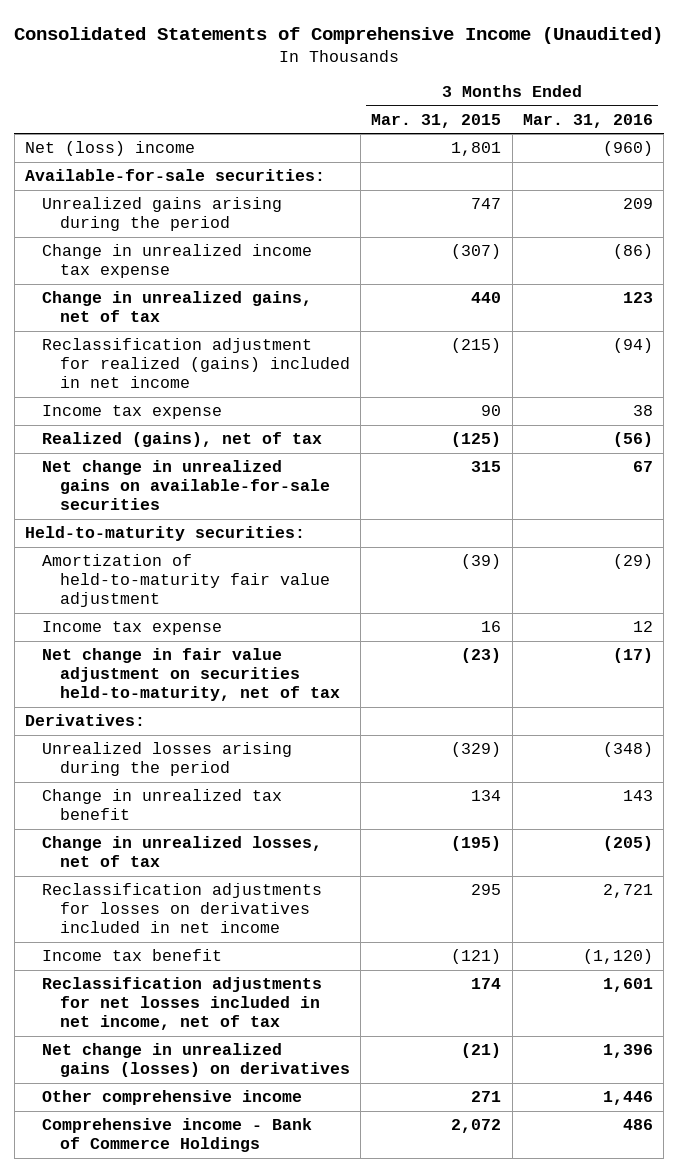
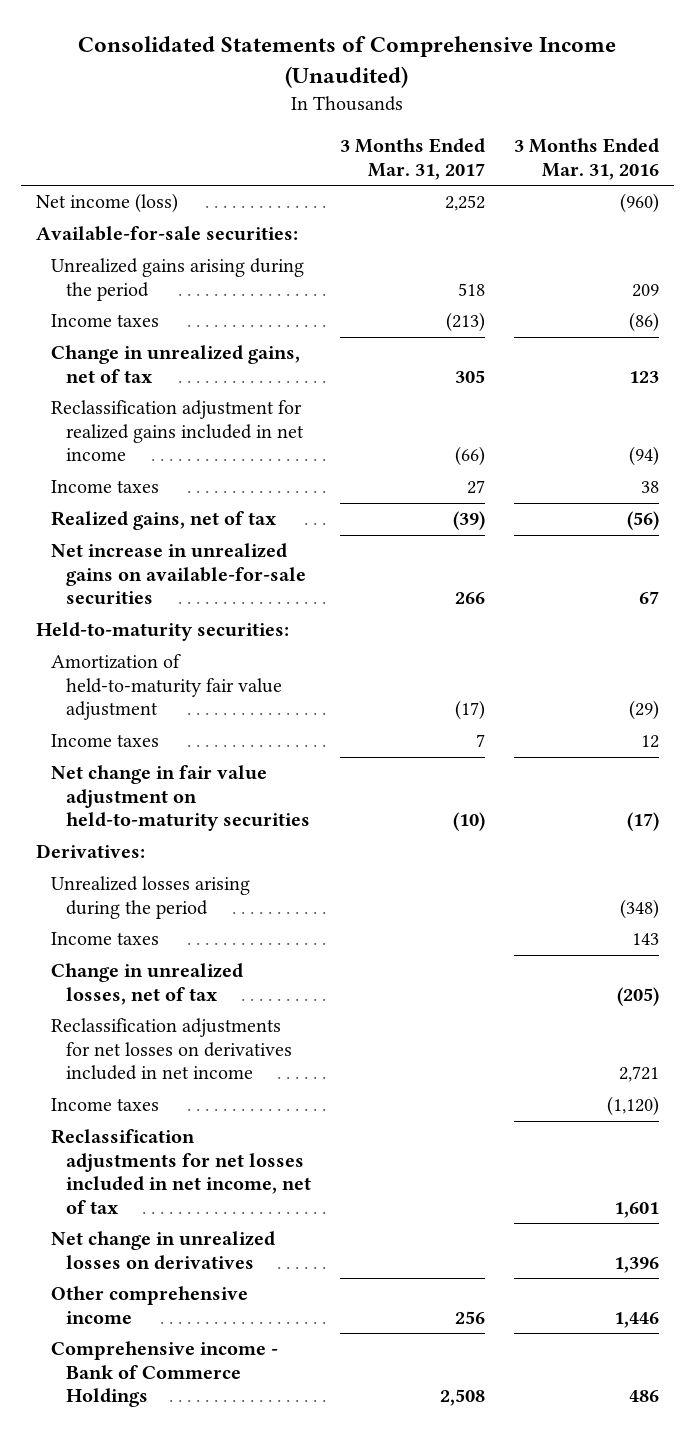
[371,113,502,128] Mar. 31, 2015 -> none
none -> [340,138,486,180] 3 Months Ended Mar. 31, 2017
[24,141,195,157] Net (loss) income -> [35,193,178,214] Net income (loss)
[42,244,313,279] Change in unrealized income tax expense -> [50,314,159,328] Income taxes
[42,338,350,389] Reclassification adjustment for realized (gains) included in net income -> [50,400,305,462] Reclassification adjustment for realized gains included in net income
[42,405,223,420] Income tax expense -> [50,480,159,494] Income taxes
[42,432,323,448] Realized (gains), net of tax -> [50,511,277,531] Realized gains, net of tax
[42,460,330,511] Net change in unrealized gains on available-for-sale securities -> [50,543,307,606] Net increase in unrealized gains on available-for-sale securities
[42,621,223,636] Income tax expense -> [50,734,159,748] Income taxes
[42,648,340,702] Net change in fair value adjustment on securities held-to-maturity, net of tax -> [50,765,311,832] Net change in fair value adjustment on held-to-maturity securities
[42,789,283,821] Change in unrealized tax benefit -> [50,932,159,946] Income taxes
[42,883,323,934] Reclassification adjustments for losses on derivatives included in net income -> [50,1018,293,1081] Reclassification adjustments for net losses on derivatives included in net income
[42,949,223,962] Income tax benefit -> [50,1098,159,1112] Income taxes
[42,1043,350,1078] Net change in unrealized gains (losses) on derivatives -> [50,1231,275,1270] Net change in unrealized losses on derivatives

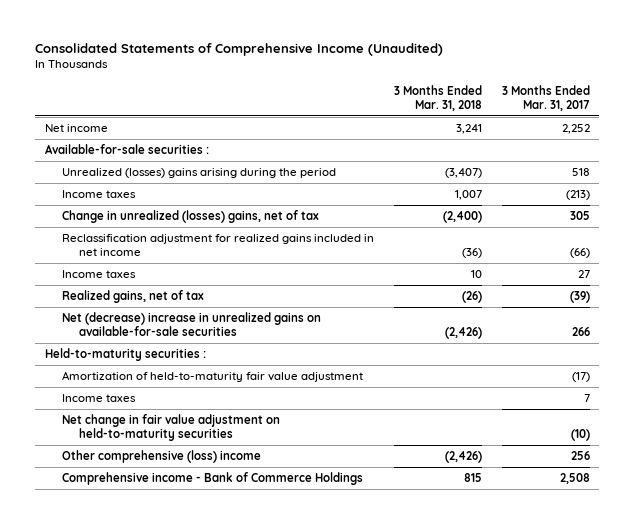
[514,138,660,180] 3 Months Ended Mar. 31, 2016 -> none
none -> [393,84,482,111] 3 Months Ended Mar. 31, 2018
[35,193,178,214] Net income (loss) -> [44,124,108,133] Net income
[35,226,298,242] Available-for-sale securities: -> [44,144,209,155] Available-for-sale securities :
[50,258,304,301] Unrealized gains arising during the period -> [62,168,337,179] Unrealized (losses) gains arising during the period
[50,345,300,383] Change in unrealized gains, net of tax -> [62,210,320,224] Change in unrealized (losses) gains, net of tax
[50,543,307,606] Net increase in unrealized gains on available-for-sale securities -> [62,312,322,337] Net (decrease) increase in unrealized gains on available-for-sale securities
[35,622,289,642] Held-to-maturity securities: -> [44,348,206,362] Held-to-maturity securities :
[35,844,145,859] Derivatives: -> none
[50,876,250,919] Unrealized losses arising during the period -> none
[50,932,159,946] Income taxes -> none
[50,963,243,1005] Change in unrealized losses, net of tax -> none
[50,1018,293,1081] Reclassification adjustments for net losses on derivatives included in net income -> none
[50,1098,159,1112] Income taxes -> none
[50,1129,312,1215] Reclassification adjustments for net losses included in net income, net of tax -> none
[50,1231,275,1270] Net change in unrealized losses on derivatives -> none
[50,1286,248,1324] Other comprehensive income -> [62,450,262,464] Other comprehensive (loss) income

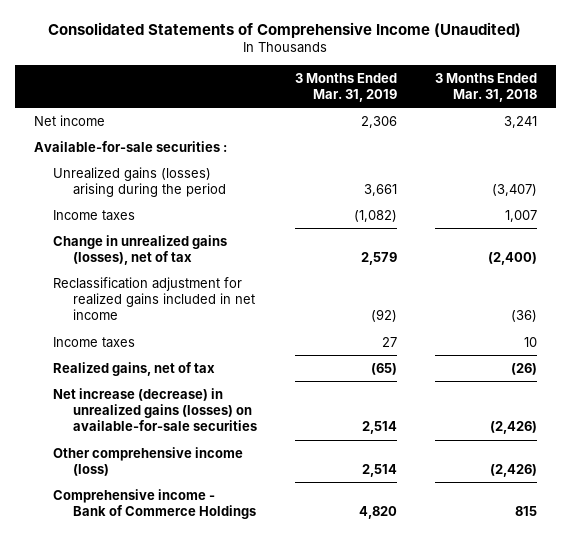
[501,84,590,111] 3 Months Ended Mar. 31, 2017 -> none
none -> [294,72,397,102] 3 Months Ended Mar. 31, 2019
[62,168,337,179] Unrealized (losses) gains arising during the period -> [53,166,227,197] Unrealized gains (losses) arising during the period
[62,210,320,224] Change in unrealized (losses) gains, net of tax -> [53,234,228,265] Change in unrealized gains (losses), net of tax
[44,348,206,362] Held-to-maturity securities : -> none
[62,371,364,383] Amortization of held-to-maturity fair value adjustment -> none
[62,394,137,403] Income taxes -> none
[62,414,281,442] Net change in fair value adjustment on held-to-maturity securities -> none
[62,312,322,337] Net (decrease) increase in unrealized gains on available-for-sale securities -> [53,387,258,432] Net increase (decrease) in unrealized gains (losses) on available-for-sale securities
[62,450,262,464] Other comprehensive (loss) income -> [53,446,244,476] Other comprehensive income (loss)

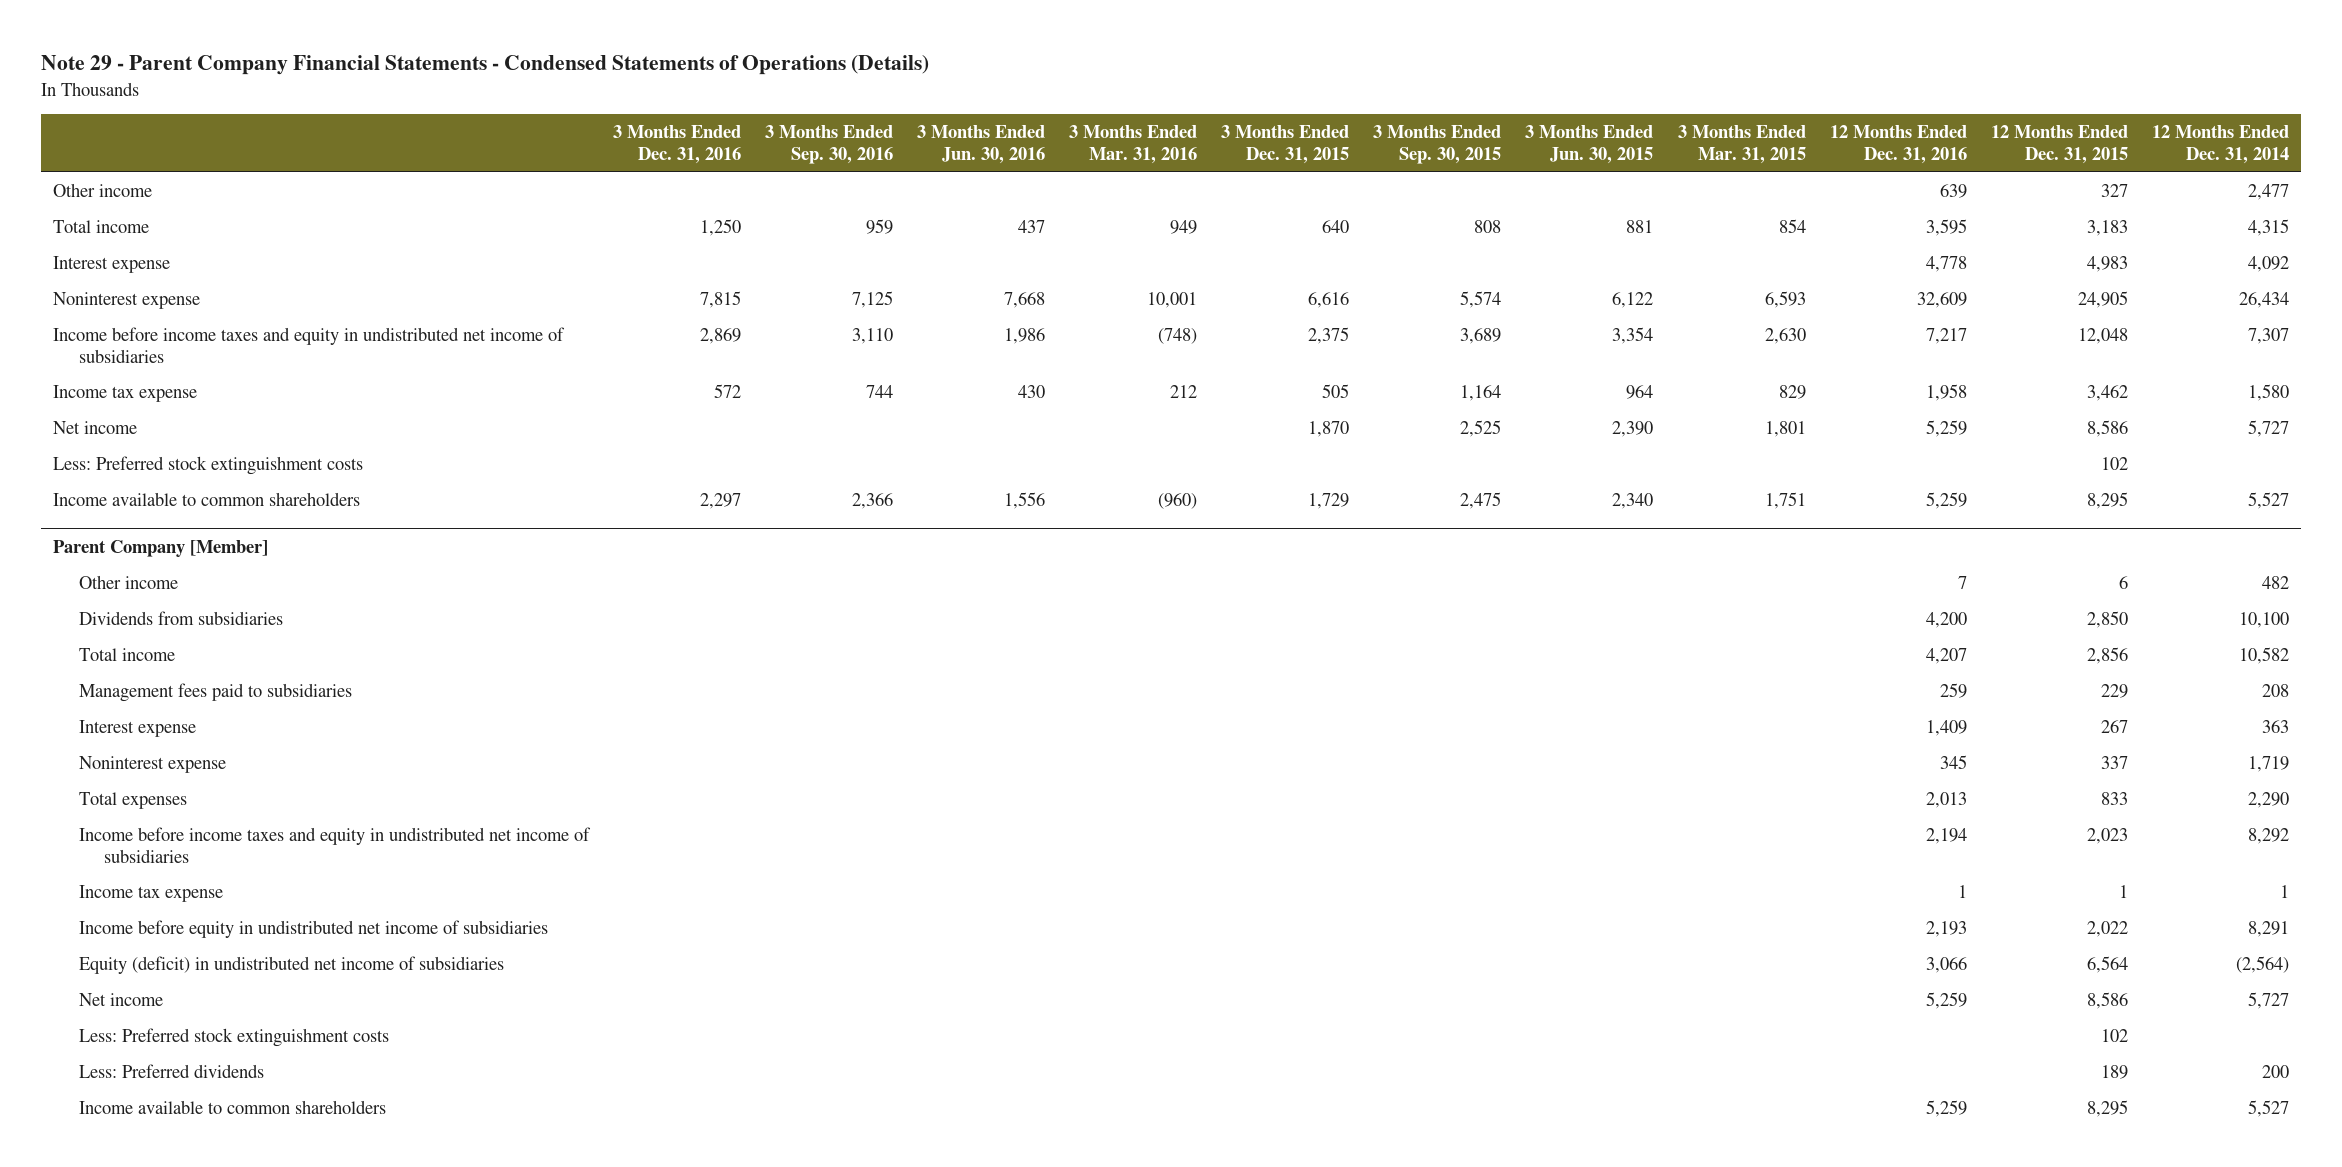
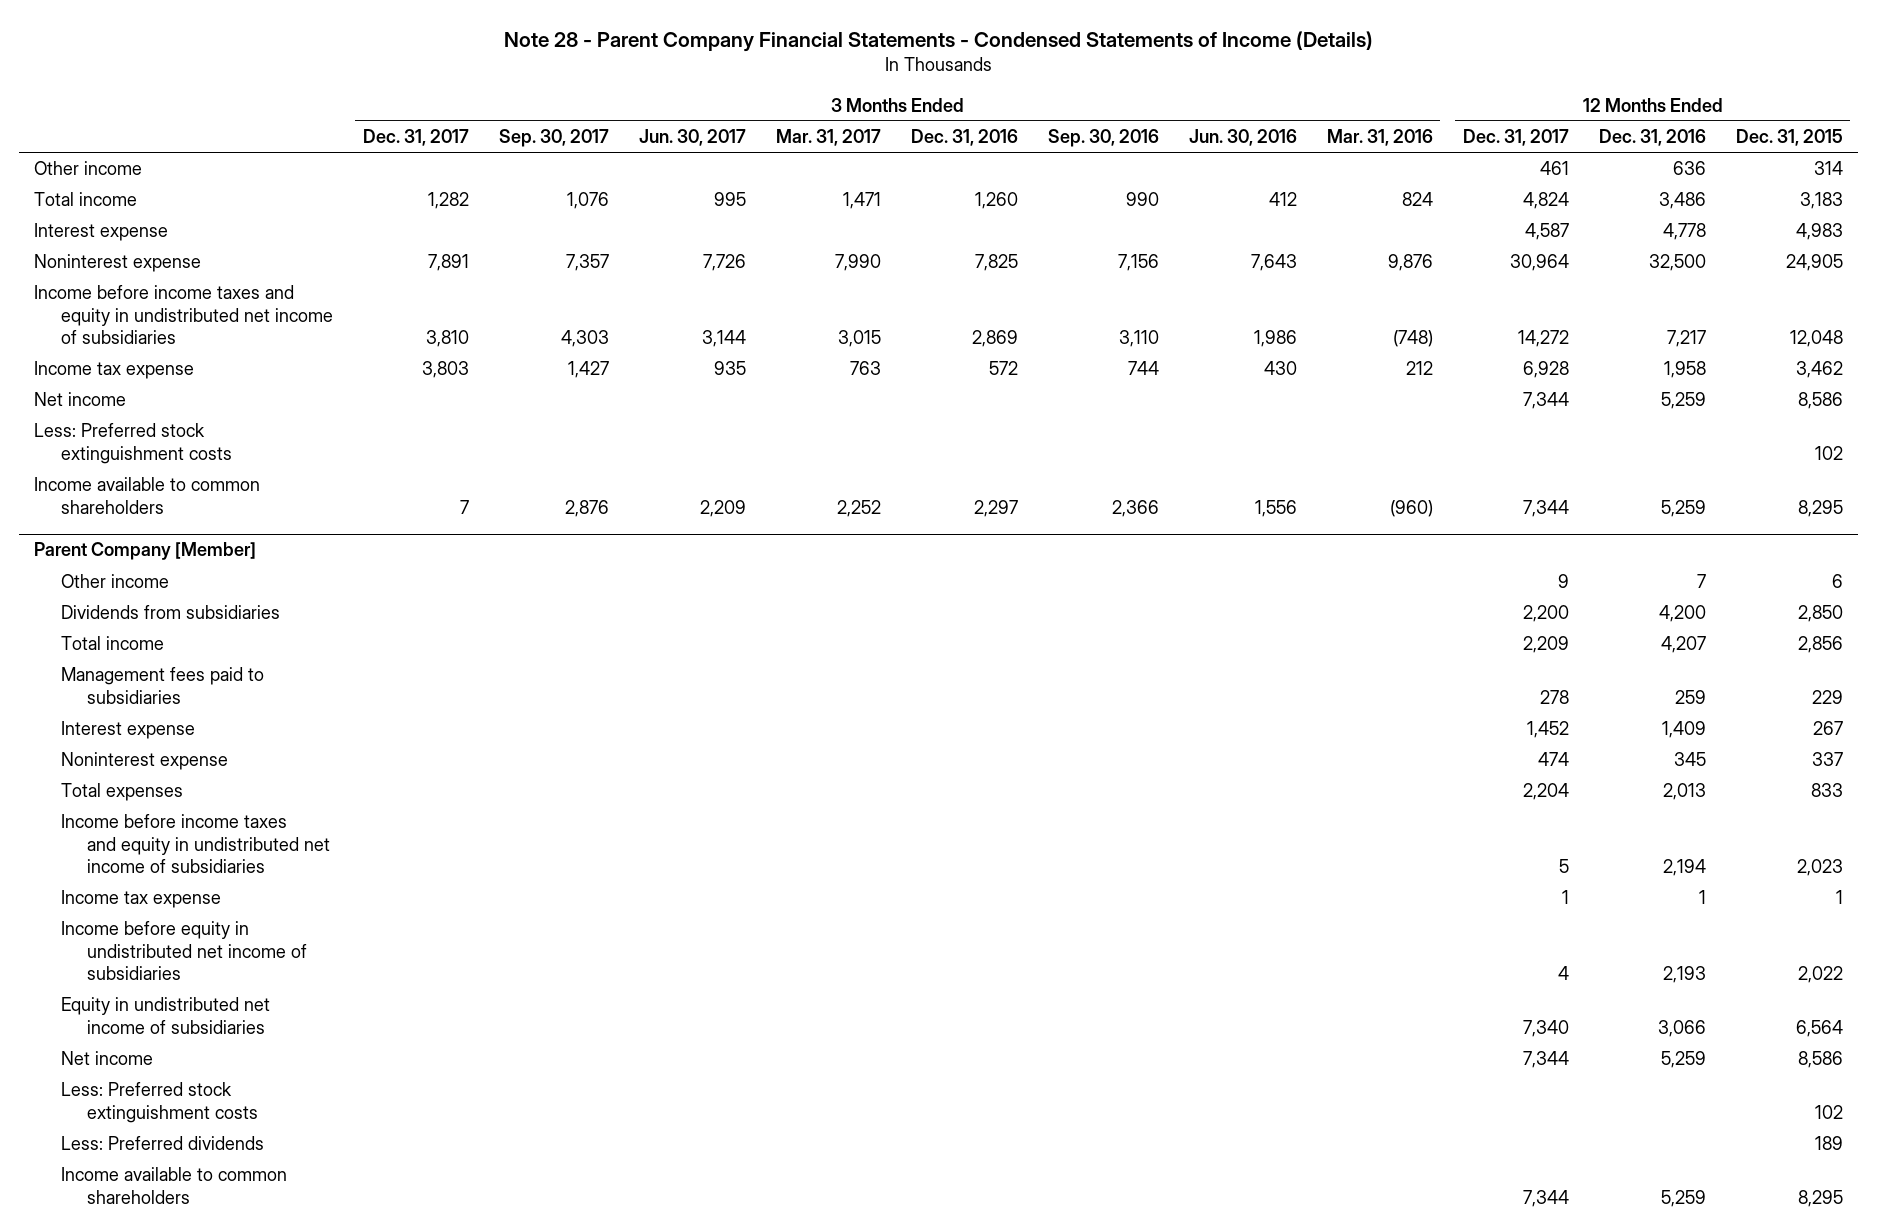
[41,55,930,76] Note 29 - Parent Company Financial Statements - Condensed Statements of Operations (Details) -> [503,31,1373,53] Note 28 - Parent Company Financial Statements - Condensed Statements of Income (Details)
[1221,125,1350,165] 3 Months Ended Dec. 31, 2015 -> none
[1373,125,1502,165] 3 Months Ended Sep. 30, 2015 -> none
[1525,125,1654,165] 3 Months Ended Jun. 30, 2015 -> none
[1677,125,1806,165] 3 Months Ended Mar. 31, 2015 -> none
[2151,125,2289,165] 12 Months Ended Dec. 31, 2014 -> none
none -> [362,129,469,147] Dec. 31, 2017
none -> [498,129,609,148] Sep. 30, 2017
none -> [638,129,746,147] Jun. 30, 2017
none -> [775,129,881,147] Mar. 31, 2017
none -> [1462,129,1569,147] Dec. 31, 2017
[1939,184,1967,199] 639 -> [1672,161,1706,176] 636
[2100,184,2128,198] 327 -> [1813,161,1843,176] 314
[700,219,742,237] 1,250 -> [974,192,1018,210] 1,260
[866,219,894,235] 959 -> [1125,192,1159,207] 990
[1018,220,1046,234] 437 -> [1268,192,1297,207] 412
[1170,220,1198,235] 949 -> [1401,192,1433,207] 824
[1925,219,1967,237] 3,595 -> [1658,192,1706,210] 3,486
[700,291,742,309] 7,815 -> [974,254,1018,272] 7,825
[852,291,894,309] 7,125 -> [1117,254,1159,272] 7,156
[1004,292,1046,309] 7,668 -> [1250,254,1297,272] 7,643
[1147,292,1198,309] 10,001 -> [1387,254,1433,272] 9,876
[1916,292,1967,309] 32,609 -> [1648,254,1706,272] 32,500
[78,956,504,975] Equity (deficit) in undistributed net income of subsidiaries -> [60,997,270,1034] Equity in undistributed net income of subsidiaries

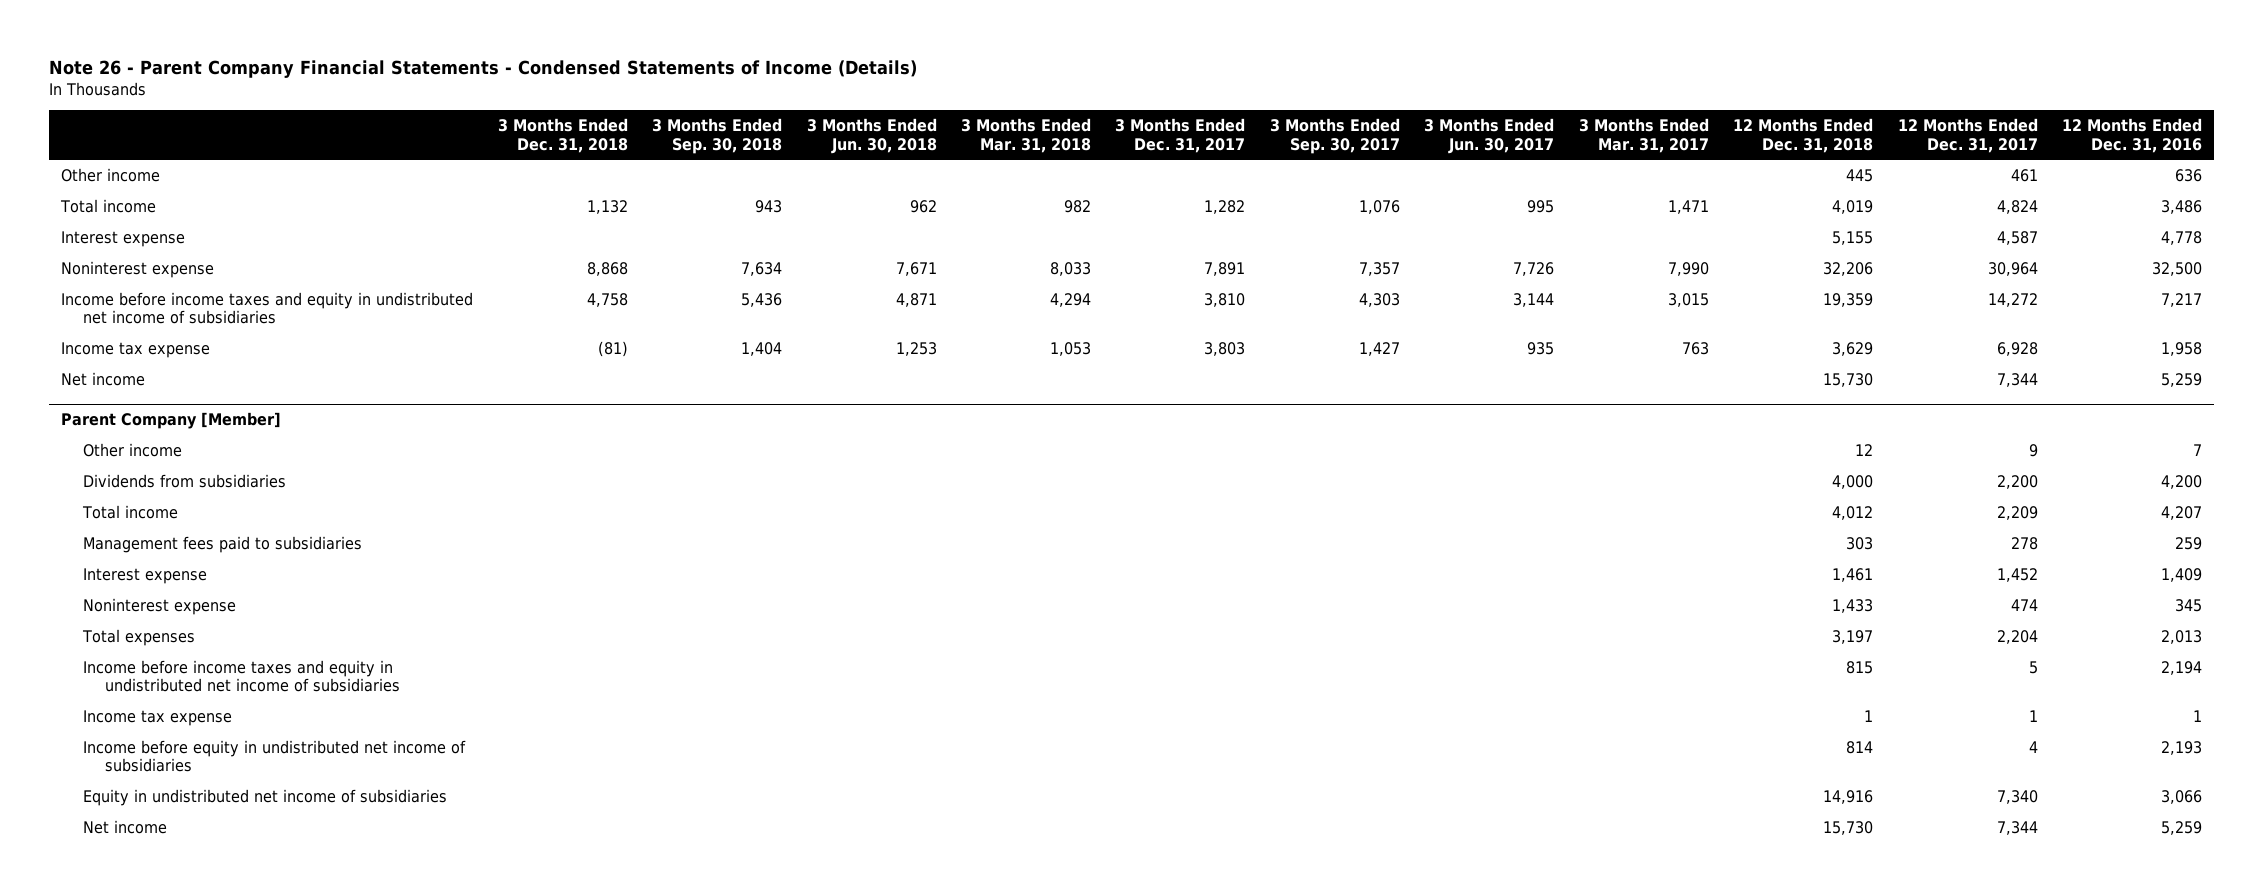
[503,31,1373,53] Note 28 - Parent Company Financial Statements - Condensed Statements of Income (Details) -> [49,59,918,78] Note 26 - Parent Company Financial Statements - Condensed Statements of Income (Details)
[910,129,1018,147] Dec. 31, 2016 -> none
[1047,129,1159,148] Sep. 30, 2016 -> none
[1188,129,1297,147] Jun. 30, 2016 -> none
[1326,129,1433,147] Mar. 31, 2016 -> none
[1735,129,1843,147] Dec. 31, 2015 -> none
none -> [497,118,628,153] 3 Months Ended Dec. 31, 2018
none -> [652,118,783,154] 3 Months Ended Sep. 30, 2018
none -> [806,118,937,154] 3 Months Ended Jun. 30, 2018
none -> [961,118,1092,153] 3 Months Ended Mar. 31, 2018
none -> [1733,118,1874,153] 12 Months Ended Dec. 31, 2018
[34,423,232,464] Less: Preferred stock extinguishment costs -> none
[34,477,261,514] Income available to common shareholders -> none
[60,1082,259,1123] Less: Preferred stock extinguishment costs -> none
[60,1136,264,1151] Less: Preferred dividends -> none
[60,1167,287,1204] Income available to common shareholders -> none

